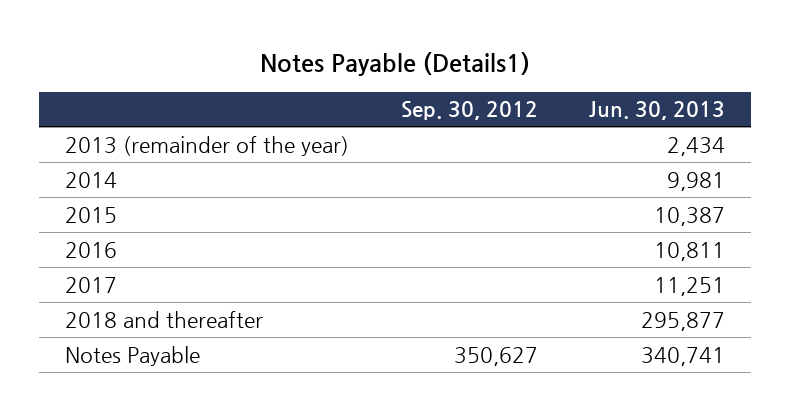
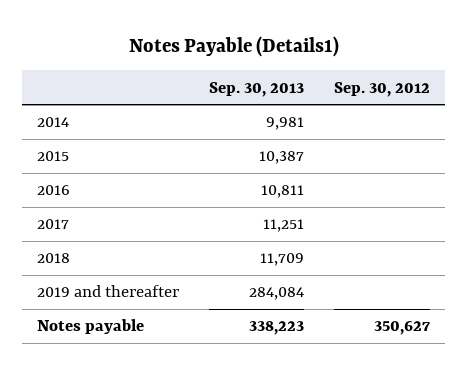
[589,101,726,121] Jun. 30, 2013 -> none
none -> [209,81,305,97] Sep. 30, 2013
[64,135,349,156] 2013 (remainder of the year) -> none
[64,310,263,328] 2018 and thereafter -> [37,253,71,264] 2018
none -> [37,285,180,298] 2019 and thereafter
[64,345,200,366] Notes Payable -> [37,319,145,335] Notes payable

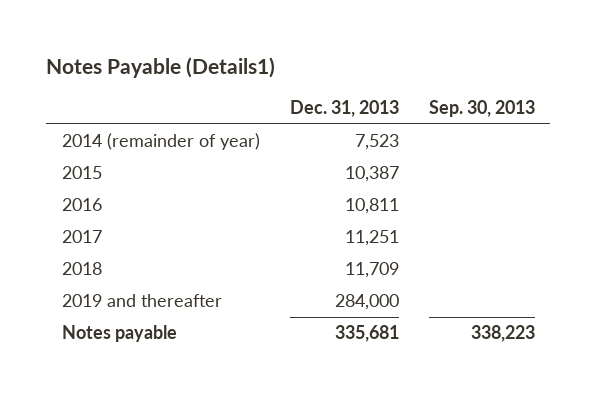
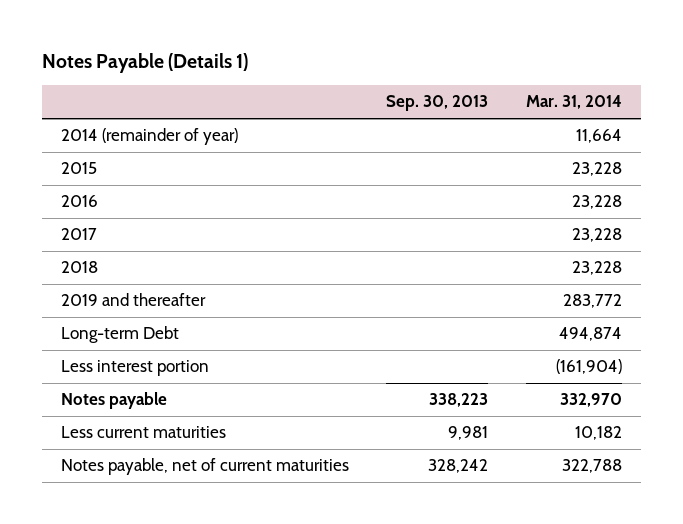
[46,57,276,79] Notes Payable (Details1) -> [42,53,249,74] Notes Payable (Details 1)
[289,100,399,118] Dec. 31, 2013 -> none
none -> [526,95,623,110] Mar. 31, 2014
none -> [60,326,179,344] Long-term Debt
none -> [60,360,209,377] Less interest portion
none -> [60,426,226,439] Less current maturities
none -> [60,458,349,476] Notes payable, net of current maturities

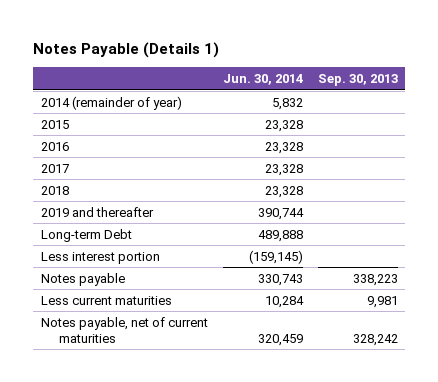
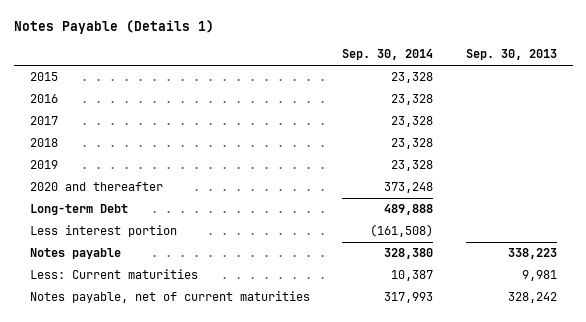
[222,74,303,86] Jun. 30, 2014 -> none
none -> [342,49,434,61] Sep. 30, 2014
[40,95,182,110] 2014 (remainder of year) -> none
[40,206,154,217] 2019 and thereafter -> [29,160,58,170] 2019
none -> [29,182,163,192] 2020 and thereafter
[40,295,172,305] Less current maturities -> [29,269,198,280] Less: Current maturities

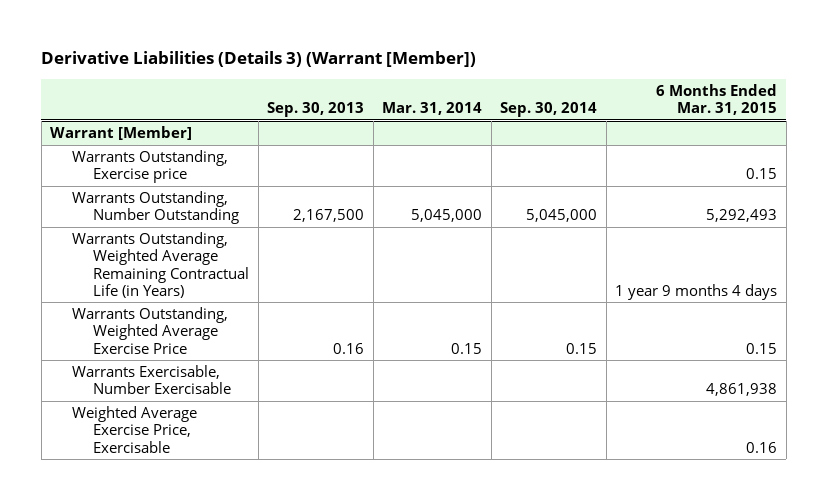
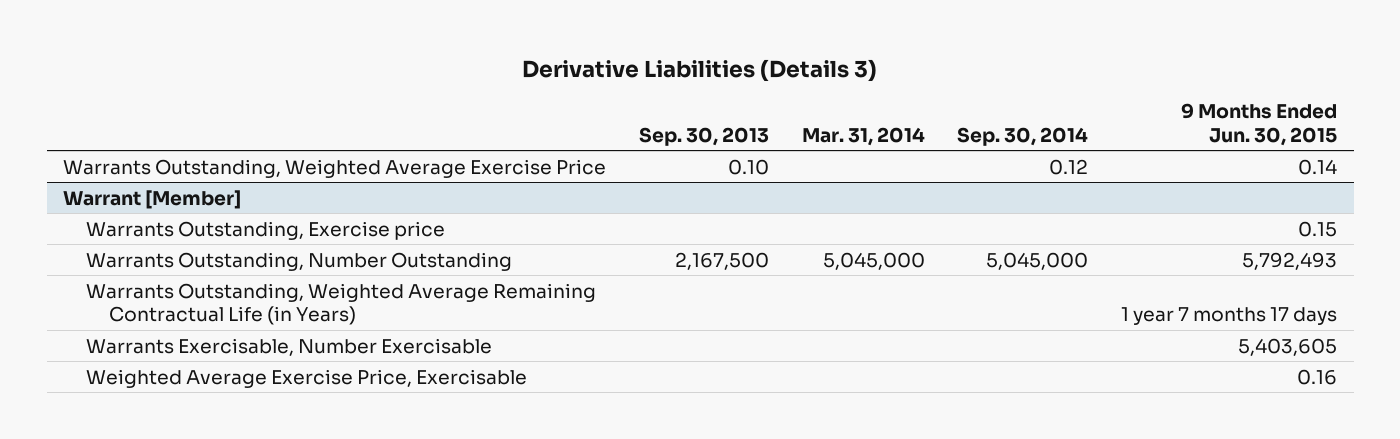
[41,51,477,68] Derivative Liabilities (Details 3) (Warrant [Member]) -> [522,58,878,82] Derivative Liabilities (Details 3)
[656,83,778,116] 6 Months Ended Mar. 31, 2015 -> none
none -> [1181,103,1338,146] 9 Months Ended Jun. 30, 2015
none -> [63,158,607,178] Warrants Outstanding, Weighted Average Exercise Price
[71,307,228,354] Warrants Outstanding, Weighted Average Exercise Price -> none

